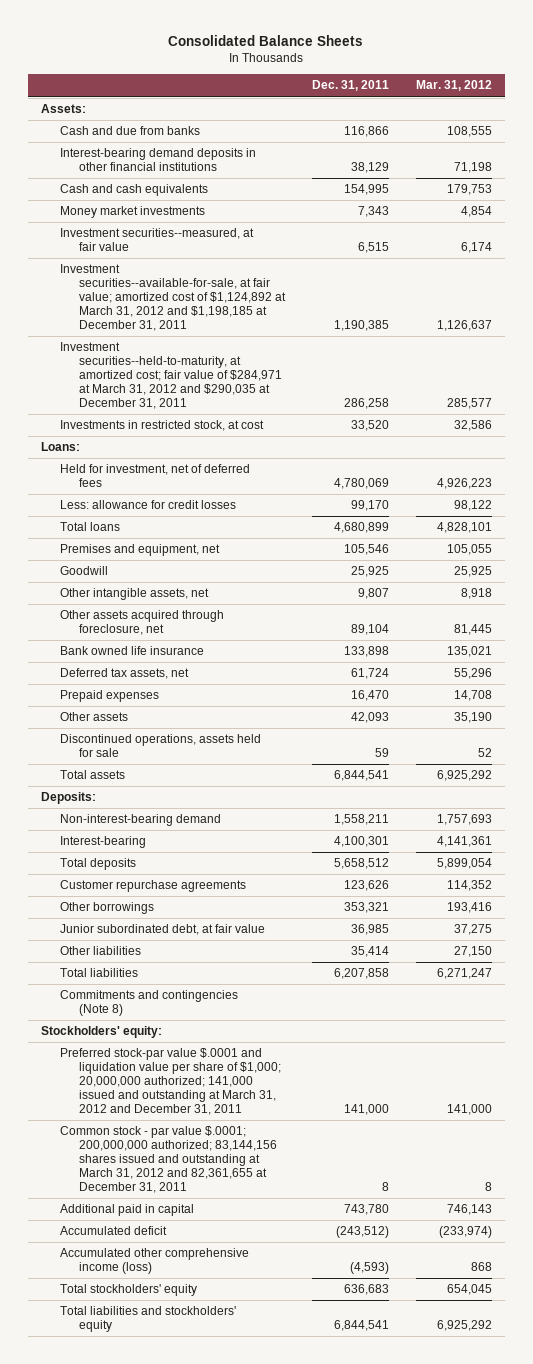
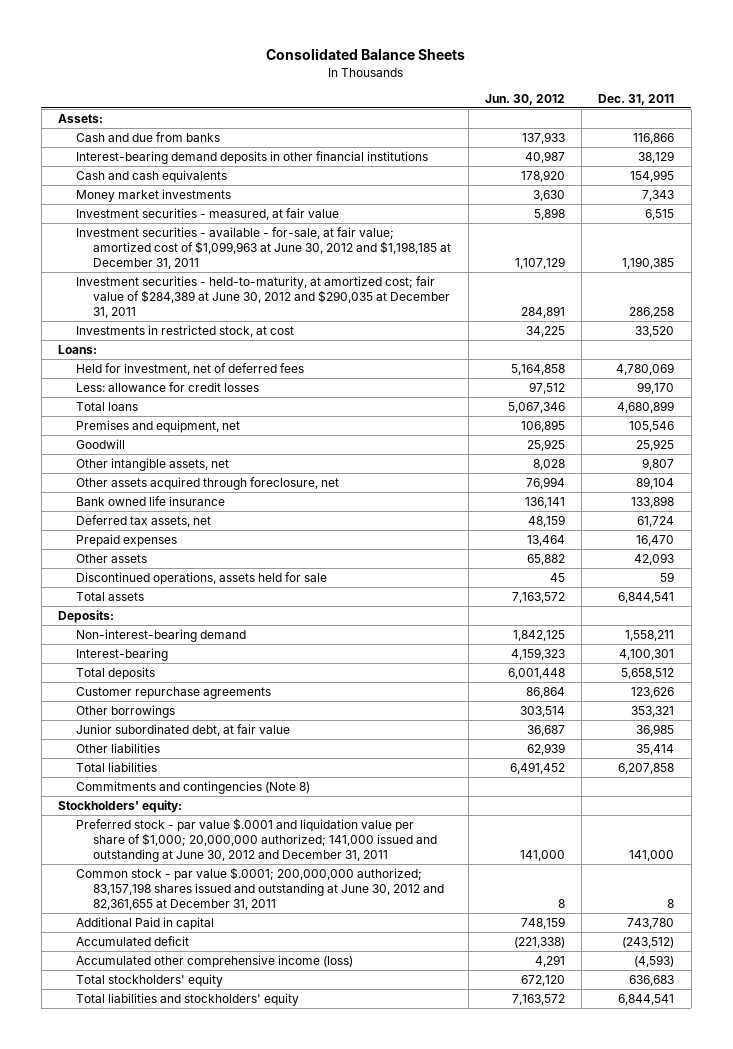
[415,80,492,92] Mar. 31, 2012 -> none
none -> [484,93,565,105] Jun. 30, 2012
[60,228,255,252] Investment securities--measured, at fair value -> [75,207,339,220] Investment securities - measured, at fair value
[60,264,287,331] Investment securities--available-for-sale, at fair value; amortized cost of $1,124,892 at March 31, 2012 and $1,198,185 at December 31, 2011 -> [75,226,452,270] Investment securities - available - for-sale, at fair value; amortized cost of $1,099,963 at June 30, 2012 and $1,198,185 at December 31, 2011
[60,342,283,409] Investment securities--held-to-maturity, at amortized cost; fair value of $284,971 at March 31, 2012 and $290,035 at December 31, 2011 -> [75,275,451,319] Investment securities - held-to-maturity, at amortized cost; fair value of $284,389 at June 30, 2012 and $290,035 at December 31, 2011
[60,1048,282,1115] Preferred stock-par value $.0001 and liquidation value per share of $1,000; 20,000,000 authorized; 141,000 issued and outstanding at March 31, 2012 and December 31, 2011 -> [75,817,438,863] Preferred stock - par value $.0001 and liquidation value per share of $1,000; 20,000,000 authorized; 141,000 issued and outstanding at June 30, 2012 and December 31, 2011
[60,1126,278,1193] Common stock - par value $.0001; 200,000,000 authorized; 83,144,156 shares issued and outstanding at March 31, 2012 and 82,361,655 at December 31, 2011 -> [75,866,445,911] Common stock - par value $.0001; 200,000,000 authorized; 83,157,198 shares issued and outstanding at June 30, 2012 and 82,361,655 at December 31, 2011
[60,1204,195,1217] Additional paid in capital -> [75,916,214,930] Additional Paid in capital

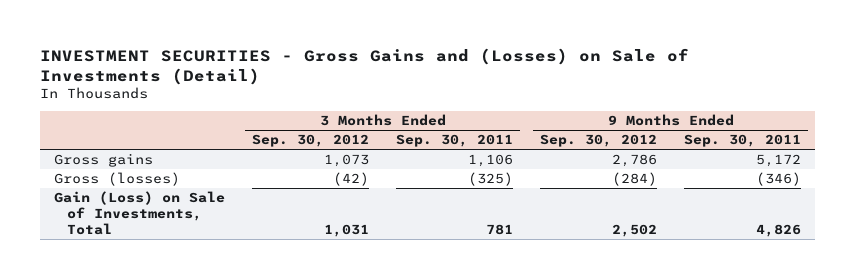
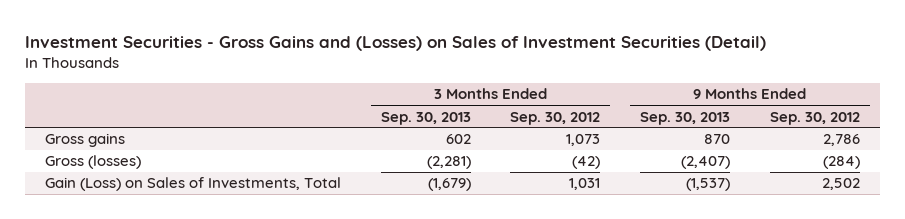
[40,47,690,85] INVESTMENT SECURITIES - Gross Gains and (Losses) on Sale of Investments (Detail) -> [25,36,767,52] Investment Securities - Gross Gains and (Losses) on Sales of Investment Securities (Detail)
[396,134,514,148] Sep. 30, 2011 -> none
[684,134,802,148] Sep. 30, 2011 -> none
none -> [380,111,471,125] Sep. 30, 2013
none -> [640,111,731,125] Sep. 30, 2013
[53,191,225,235] Gain (Loss) on Sale of Investments, Total -> [44,177,341,192] Gain (Loss) on Sales of Investments, Total

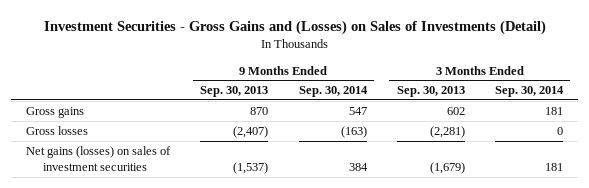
[25,36,767,52] Investment Securities - Gross Gains and (Losses) on Sales of Investment Securities (Detail) -> [43,19,546,35] Investment Securities - Gross Gains and (Losses) on Sales of Investments (Detail)
[510,111,601,125] Sep. 30, 2012 -> none
[769,111,860,125] Sep. 30, 2012 -> none
none -> [298,86,368,98] Sep. 30, 2014
none -> [494,86,564,98] Sep. 30, 2014
[44,155,141,170] Gross (losses) -> [26,125,89,135] Gross losses
[44,177,341,192] Gain (Loss) on Sales of Investments, Total -> [26,145,172,172] Net gains (losses) on sales of investment securities

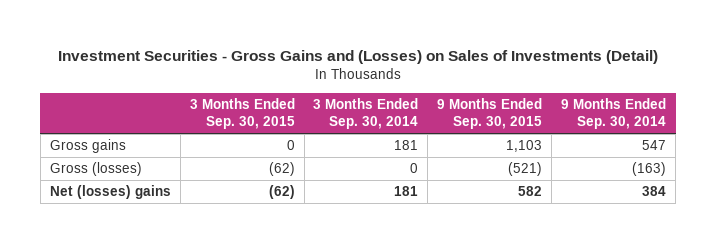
[200,86,269,98] Sep. 30, 2013 -> none
[396,86,465,98] Sep. 30, 2013 -> none
none -> [189,97,295,130] 3 Months Ended Sep. 30, 2015
none -> [437,97,543,130] 9 Months Ended Sep. 30, 2015
[26,125,89,135] Gross losses -> [49,162,142,177] Gross (losses)
[26,145,172,172] Net gains (losses) on sales of investment securities -> [49,185,171,200] Net (losses) gains

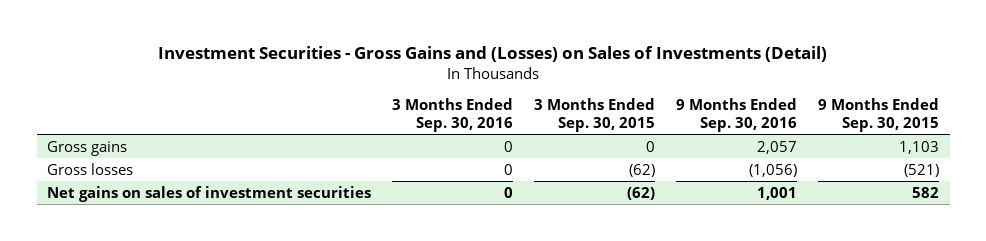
[313,97,419,130] 3 Months Ended Sep. 30, 2014 -> none
[561,97,667,130] 9 Months Ended Sep. 30, 2014 -> none
none -> [392,97,514,132] 3 Months Ended Sep. 30, 2016
none -> [676,97,798,132] 9 Months Ended Sep. 30, 2016
[49,162,142,177] Gross (losses) -> [47,162,134,175] Gross losses
[49,185,171,200] Net (losses) gains -> [47,185,372,202] Net gains on sales of investment securities

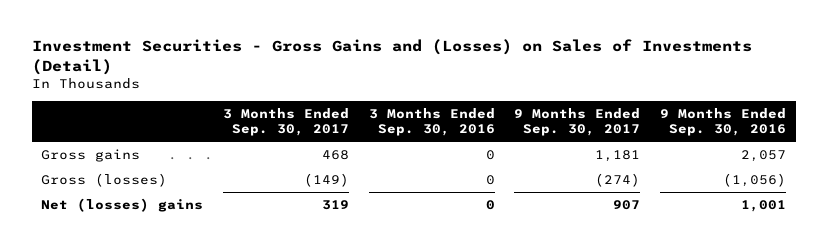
[534,97,656,132] 3 Months Ended Sep. 30, 2015 -> none
[818,97,940,132] 9 Months Ended Sep. 30, 2015 -> none
none -> [223,107,350,136] 3 Months Ended Sep. 30, 2017
none -> [514,107,641,136] 9 Months Ended Sep. 30, 2017
[47,162,134,175] Gross losses -> [41,173,168,188] Gross (losses)
[47,185,372,202] Net gains on sales of investment securities -> [41,198,204,213] Net (losses) gains

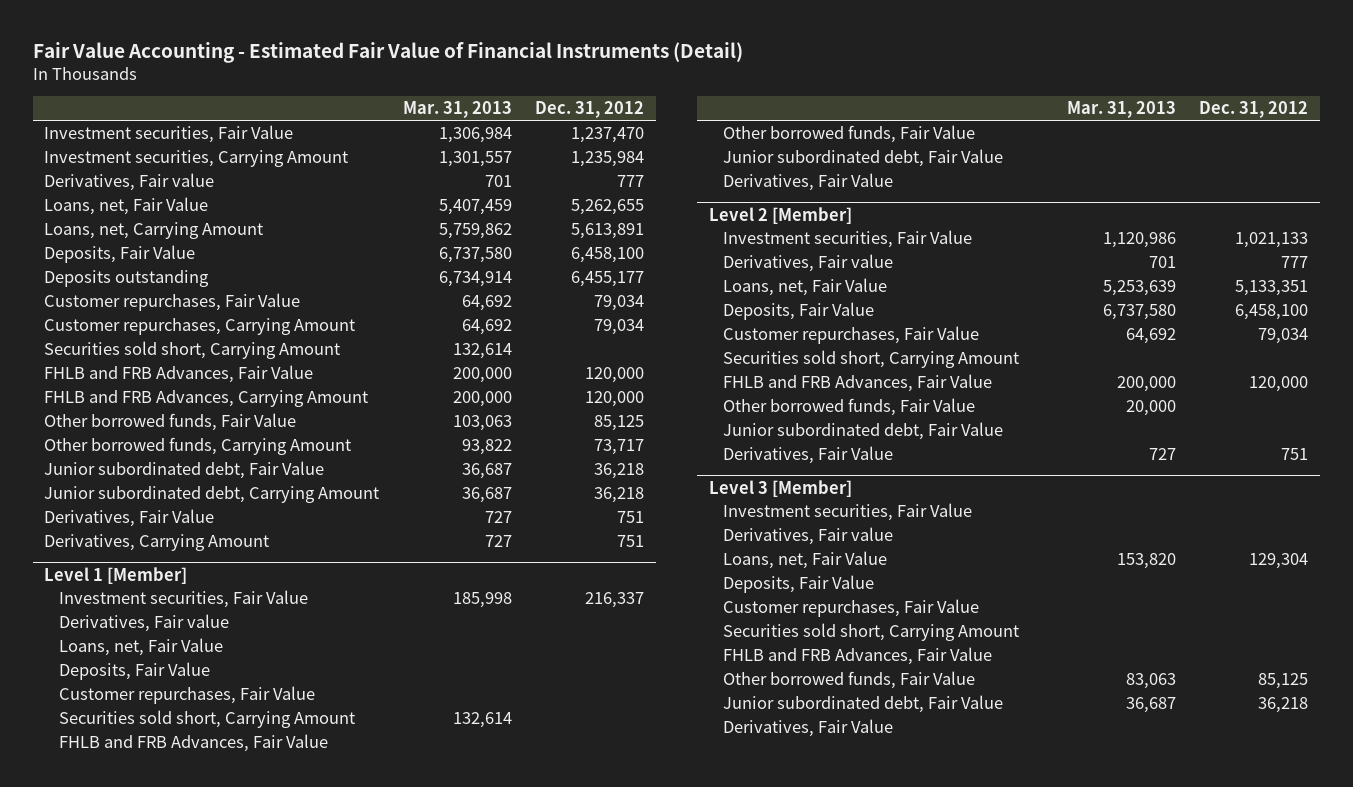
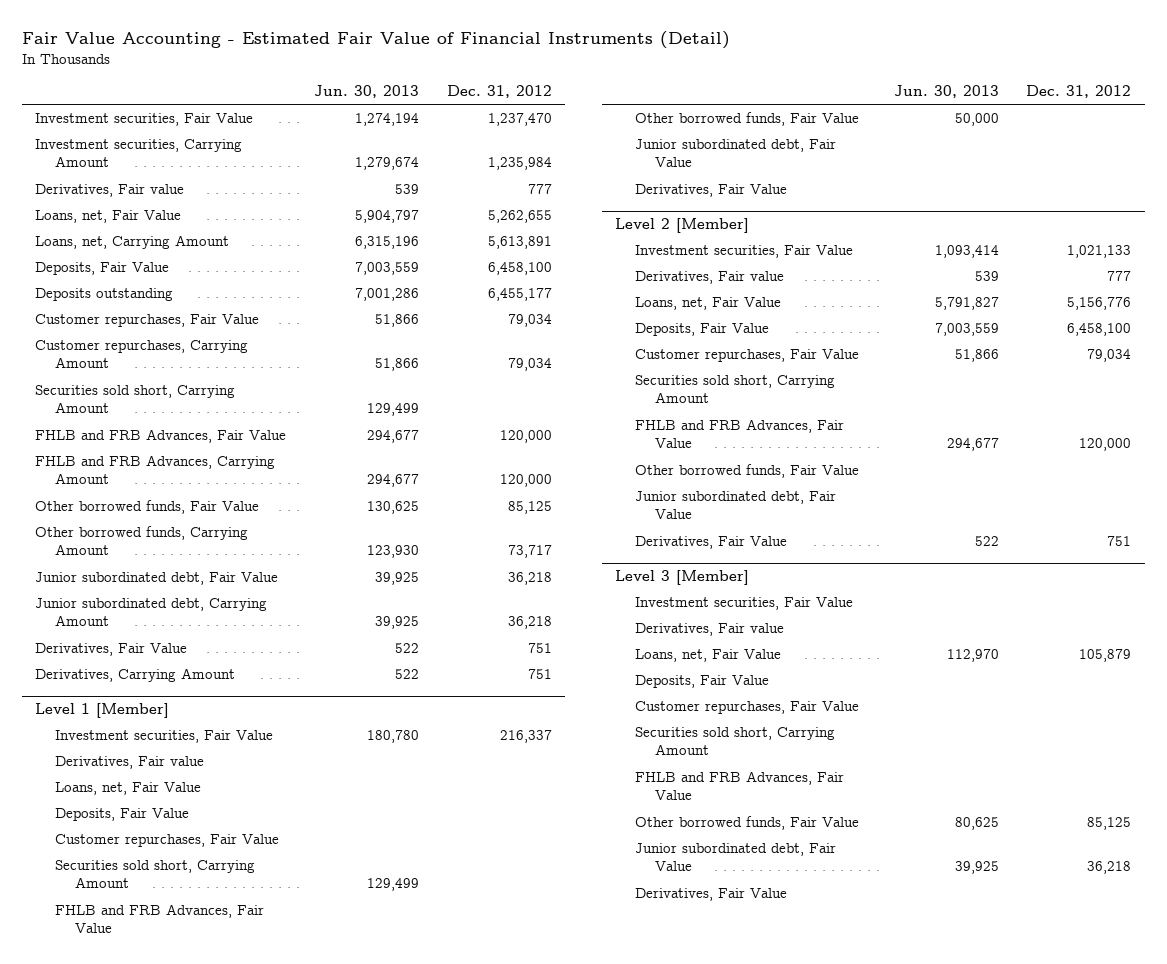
[402,101,512,119] Mar. 31, 2013 -> none
none -> [314,85,420,99] Jun. 30, 2013
[1235,279,1309,296] 5,133,351 -> [1067,297,1132,311] 5,156,776
[1249,552,1309,569] 129,304 -> [1079,649,1132,663] 105,879

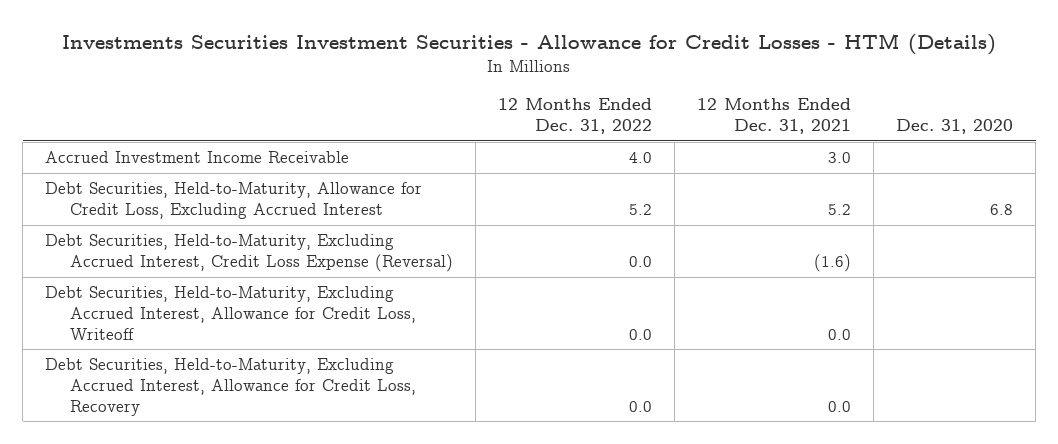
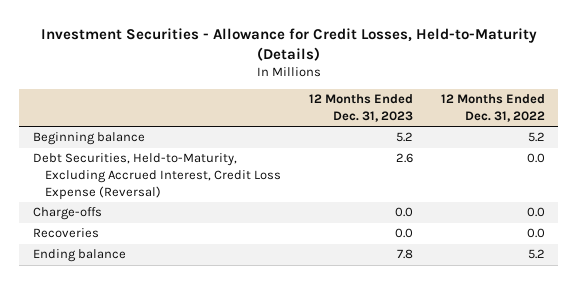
[62,33,997,56] Investments Securities Investment Securities - Allowance for Credit Losses - HTM (Details) -> [40,27,537,61] Investment Securities - Allowance for Credit Losses, Held-to-Maturity (Details)
[696,98,851,134] 12 Months Ended Dec. 31, 2021 -> none
[896,118,1014,134] Dec. 31, 2020 -> none
none -> [309,94,414,122] 12 Months Ended Dec. 31, 2023
[45,151,350,164] Accrued Investment Income Receivable -> none
[45,182,423,220] Debt Securities, Held-to-Maturity, Allowance for Credit Loss, Excluding Accrued Interest -> [32,132,145,146] Beginning balance
[45,286,416,340] Debt Securities, Held-to-Maturity, Excluding Accrued Interest, Allowance for Credit Loss, Writeoff -> [32,207,102,221] Charge-offs
[45,358,416,416] Debt Securities, Held-to-Maturity, Excluding Accrued Interest, Allowance for Credit Loss, Recovery -> [32,228,99,239] Recoveries
none -> [32,249,126,263] Ending balance

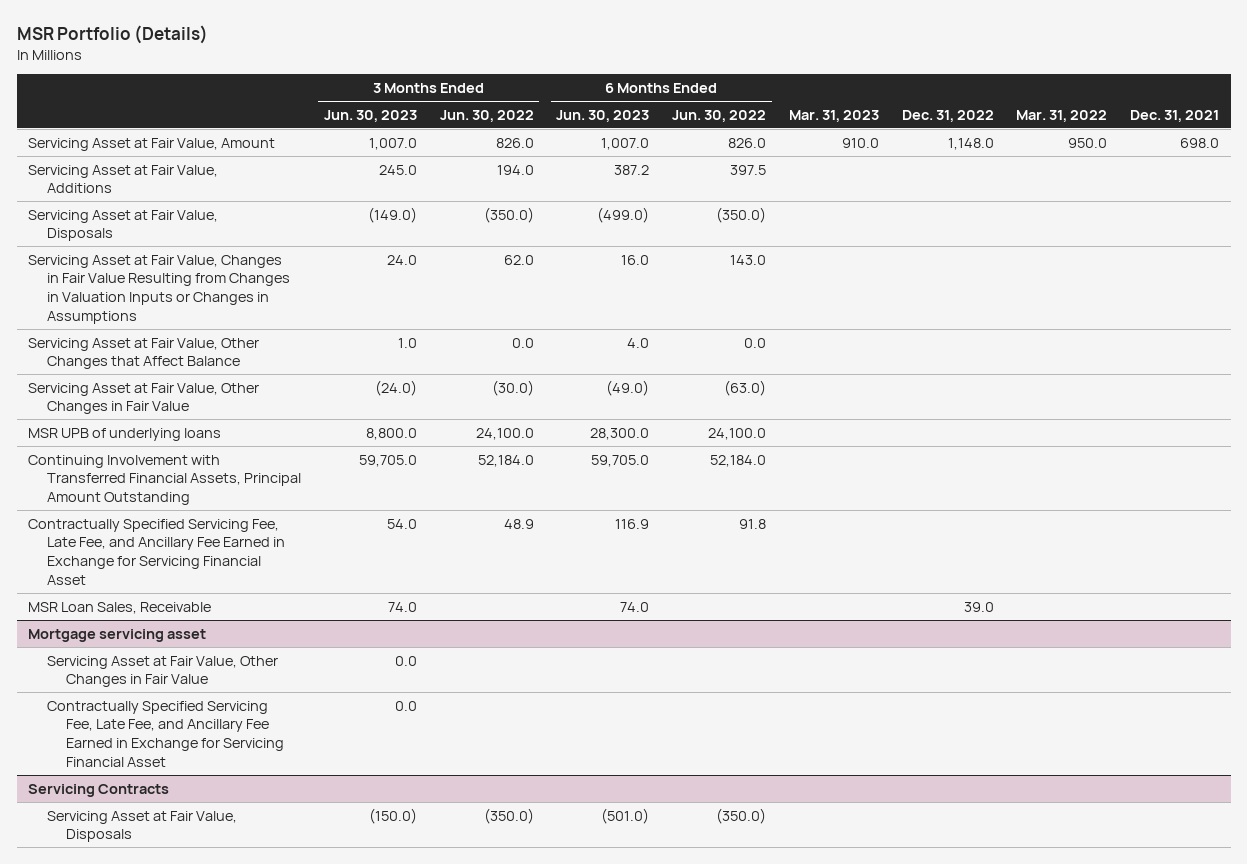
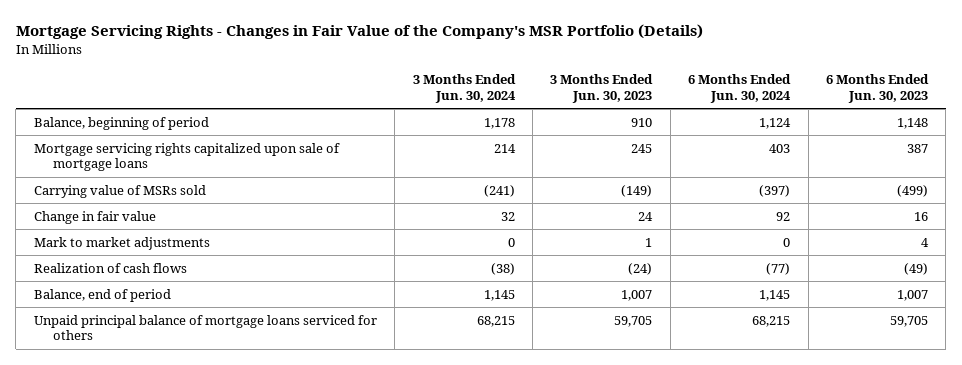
[16,24,208,44] MSR Portfolio (Details) -> [15,24,703,40] Mortgage Servicing Rights - Changes in Fair Value of the Company's MSR Portfolio (Details)
[439,109,534,122] Jun. 30, 2022 -> none
[672,109,767,122] Jun. 30, 2022 -> none
[788,109,879,122] Mar. 31, 2023 -> none
[901,109,994,122] Dec. 31, 2022 -> none
[1016,109,1108,122] Mar. 31, 2022 -> none
[1130,109,1220,122] Dec. 31, 2021 -> none
none -> [412,74,516,103] 3 Months Ended Jun. 30, 2024
none -> [688,74,792,103] 6 Months Ended Jun. 30, 2024
[28,137,276,151] Servicing Asset at Fair Value, Amount -> none
[28,164,219,194] Servicing Asset at Fair Value, Additions -> none
[28,209,219,242] Servicing Asset at Fair Value, Disposals -> none
[28,337,260,370] Servicing Asset at Fair Value, Other Changes that Affect Balance -> none
[28,382,260,415] Servicing Asset at Fair Value, Other Changes in Fair Value -> none
[28,427,222,441] MSR UPB of underlying loans -> none
[28,454,301,506] Continuing Involvement with Transferred Financial Assets, Principal Amount Outstanding -> none
[28,518,285,585] Contractually Specified Servicing Fee, Late Fee, and Ancillary Fee Earned in Exchange for Servicing Financial Asset -> none
[28,601,212,614] MSR Loan Sales, Receivable -> none
[28,628,207,642] Mortgage servicing asset -> none
[46,655,278,688] Servicing Asset at Fair Value, Other Changes in Fair Value -> none
[46,700,284,767] Contractually Specified Servicing Fee, Late Fee, and Ancillary Fee Earned in Exchange for Servicing Financial Asset -> none
[28,783,170,797] Servicing Contracts -> none
[46,810,237,843] Servicing Asset at Fair Value, Disposals -> none
none -> [33,116,209,130] Balance, beginning of period
none -> [33,142,340,172] Mortgage servicing rights capitalized upon sale of mortgage loans
none -> [33,184,206,198] Carrying value of MSRs sold
[28,254,290,324] Servicing Asset at Fair Value, Changes in Fair Value Resulting from Changes in Valuation Inputs or Changes in Assumptions -> [33,210,156,224] Change in fair value
[386,254,417,265] 24.0 -> [638,211,654,221] 24
[621,254,650,265] 16.0 -> [913,211,928,221] 16
none -> [33,236,210,250] Mark to market adjustments
none -> [33,262,187,273] Realization of cash flows
none -> [33,288,171,302] Balance, end of period
none -> [33,314,377,341] Unpaid principal balance of mortgage loans serviced for others

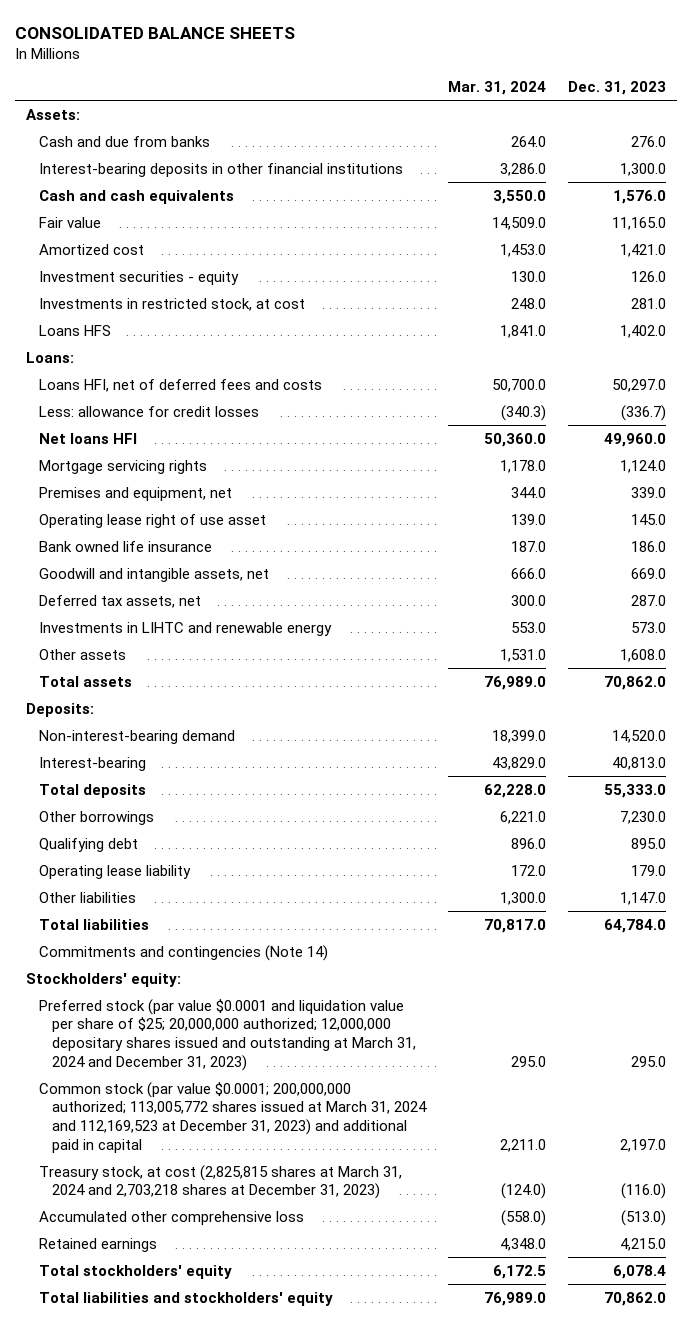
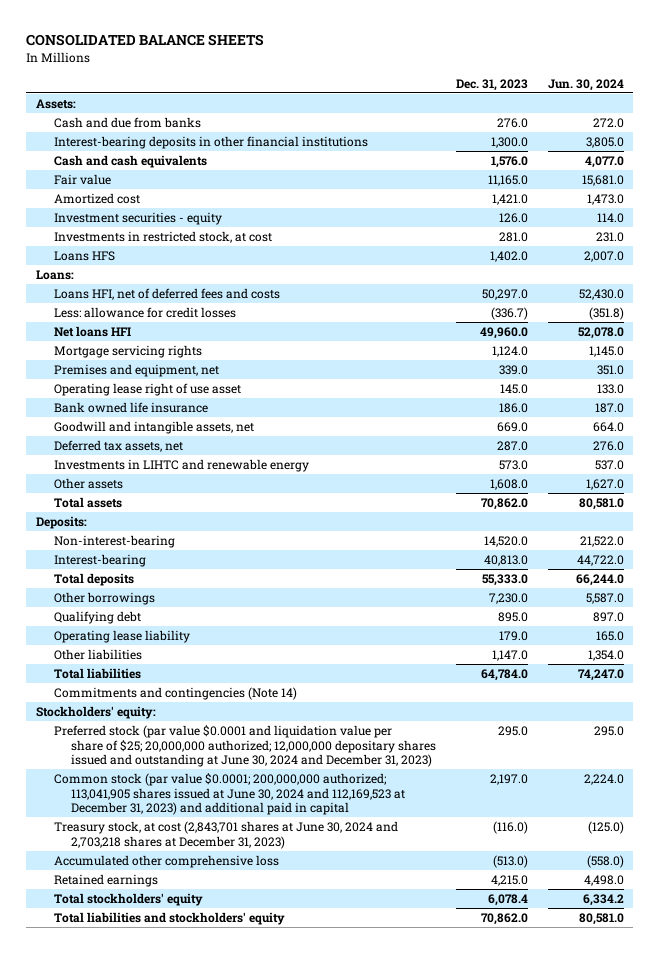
[448,81,547,96] Mar. 31, 2024 -> none
none -> [547,78,624,91] Jun. 30, 2024
[39,729,236,744] Non-interest-bearing demand -> [53,534,175,548] Non-interest-bearing
[39,998,417,1071] Preferred stock (par value $0.0001 and liquidation value per share of $25; 20,000,000 authorized; 12,000,000 depositary shares issued and outstanding at March 31, 2024 and December 31, 2023) -> [53,724,437,768] Preferred stock (par value $0.0001 and liquidation value per share of $25; 20,000,000 authorized; 12,000,000 depositary shares issued and outstanding at June 30, 2024 and December 31, 2023)
[39,1081,428,1153] Common stock (par value $0.0001; 200,000,000 authorized; 113,005,772 shares issued at March 31, 2024 and 112,169,523 at December 31, 2023) and additional paid in capital -> [53,772,406,816] Common stock (par value $0.0001; 200,000,000 authorized; 113,041,905 shares issued at June 30, 2024 and 112,169,523 at December 31, 2023) and additional paid in capital
[39,1164,403,1200] Treasury stock, at cost (2,825,815 shares at March 31, 2024 and 2,703,218 shares at December 31, 2023) -> [53,820,398,849] Treasury stock, at cost (2,843,701 shares at June 30, 2024 and 2,703,218 shares at December 31, 2023)

